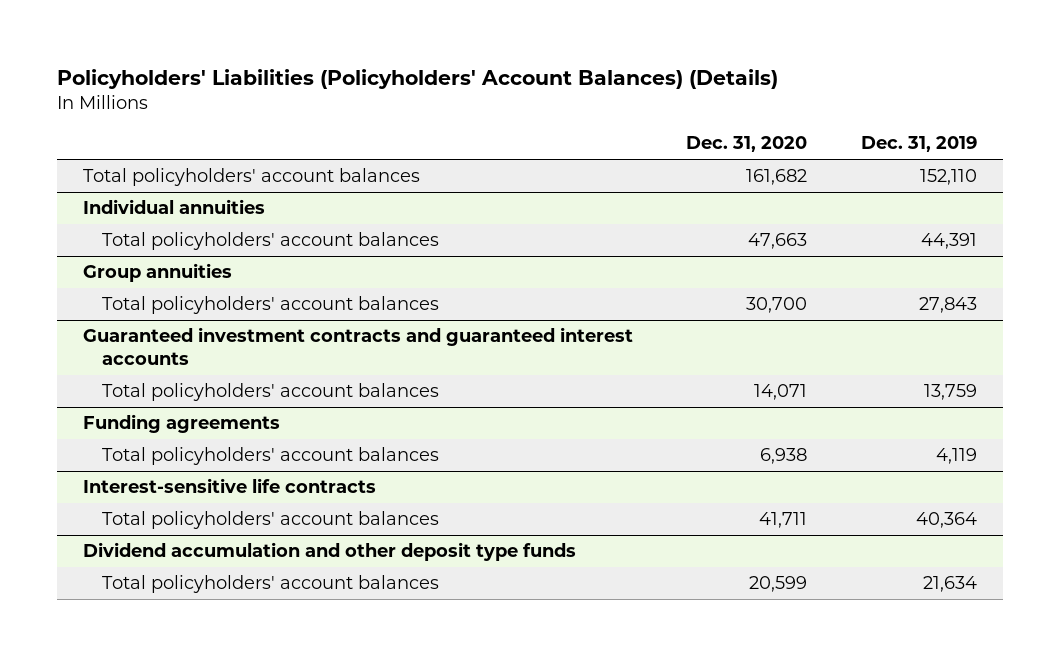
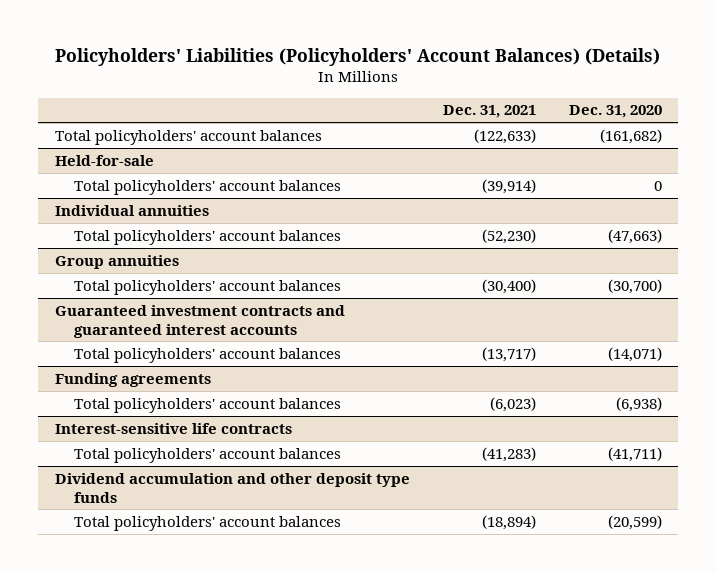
[860,136,977,153] Dec. 31, 2019 -> none
none -> [442,105,536,119] Dec. 31, 2021
[746,169,808,186] 161,682 -> [599,128,662,144] (161,682)
none -> [54,154,154,166] Held-for-sale
none -> [73,179,341,195] Total policyholders' account balances
[748,233,808,250] 47,663 -> [607,228,662,244] (47,663)
[746,297,808,314] 30,700 -> [607,278,662,294] (30,700)
[754,384,808,401] 14,071 -> [607,346,662,362] (14,071)
[760,448,808,465] 6,938 -> [615,396,662,412] (6,938)
[759,512,808,529] 41,711 -> [607,446,662,462] (41,711)
[749,576,808,593] 20,599 -> [607,514,662,530] (20,599)

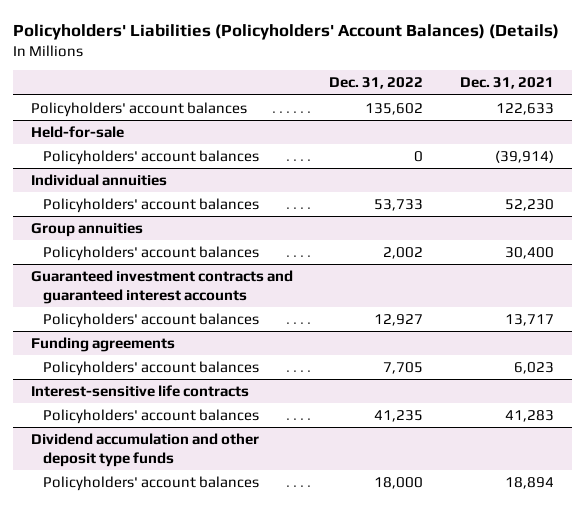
[568,105,662,119] Dec. 31, 2020 -> none
none -> [329,77,424,90] Dec. 31, 2022
[54,129,322,145] Total policyholders' account balances -> [30,101,247,117] Policyholders' account balances
[473,128,536,144] (122,633) -> [495,102,554,115] 122,633
[73,179,341,195] Total policyholders' account balances -> [43,149,260,165] Policyholders' account balances
[73,229,341,245] Total policyholders' account balances -> [43,197,260,213] Policyholders' account balances
[481,228,536,244] (52,230) -> [504,198,554,211] 52,230
[73,279,341,295] Total policyholders' account balances -> [43,245,260,261] Policyholders' account balances
[481,278,536,294] (30,400) -> [504,246,554,259] 30,400
[73,347,341,363] Total policyholders' account balances -> [43,312,260,328] Policyholders' account balances
[481,346,536,362] (13,717) -> [504,313,554,326] 13,717
[73,397,341,413] Total policyholders' account balances -> [43,360,260,376] Policyholders' account balances
[489,396,536,412] (6,023) -> [513,361,554,374] 6,023
[73,447,341,463] Total policyholders' account balances -> [43,408,260,424] Policyholders' account balances
[481,446,536,462] (41,283) -> [504,409,554,422] 41,283
[73,515,341,531] Total policyholders' account balances -> [43,475,260,491] Policyholders' account balances
[481,514,536,530] (18,894) -> [504,476,554,489] 18,894

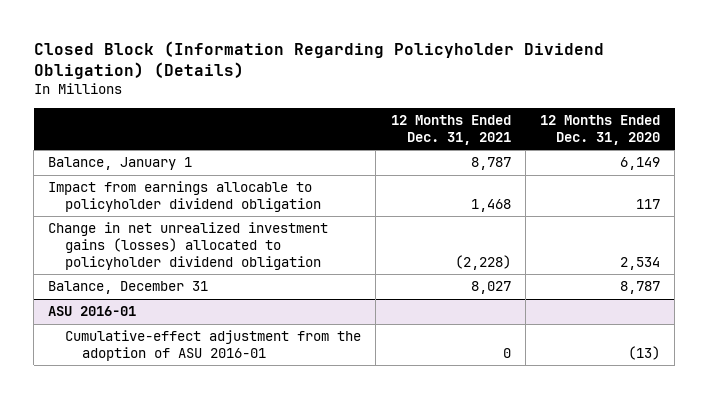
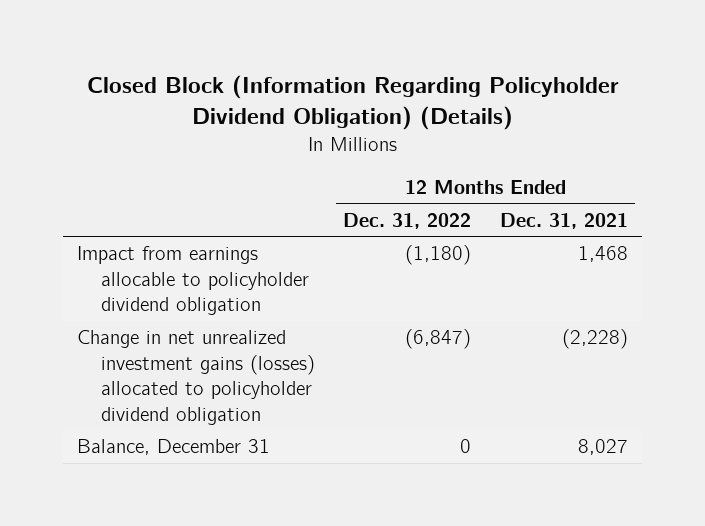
[539,115,660,146] 12 Months Ended Dec. 31, 2020 -> none
none -> [343,212,472,229] Dec. 31, 2022
[48,157,193,171] Balance, January 1 -> none
[48,306,137,317] ASU 2016-01 -> none
[65,330,362,362] Cumulative-effect adjustment from the adoption of ASU 2016-01 -> none

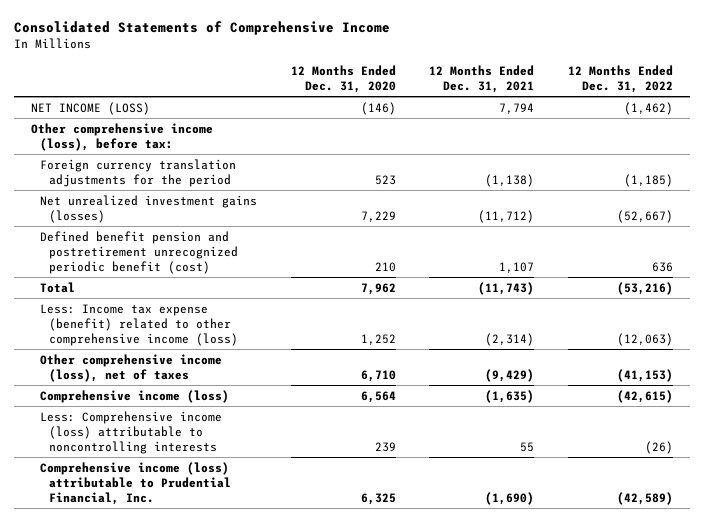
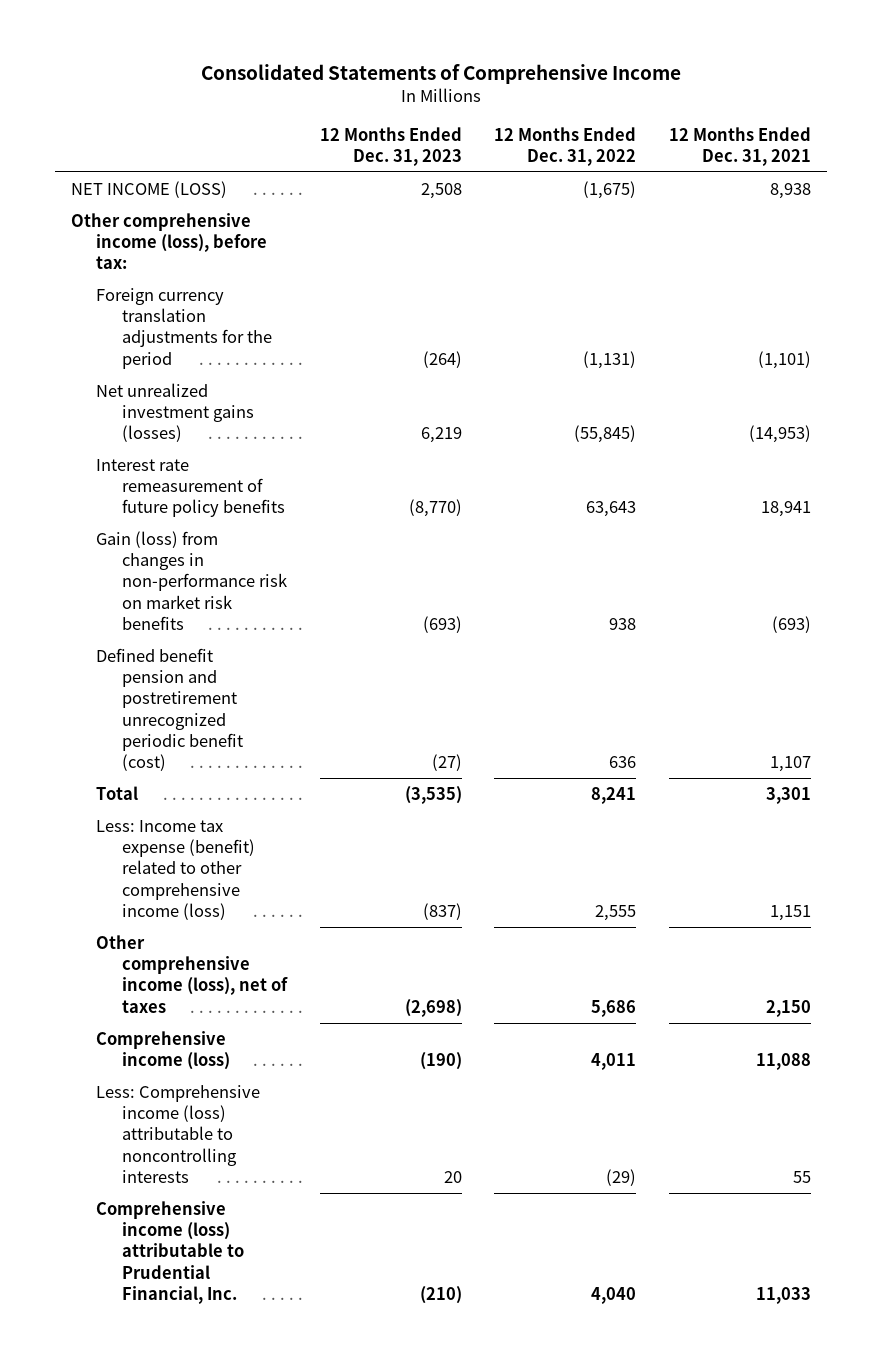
[290,64,396,93] 12 Months Ended Dec. 31, 2020 -> none
none -> [319,126,462,167] 12 Months Ended Dec. 31, 2023
[499,102,535,114] 7,794 -> [769,182,811,199] 8,938
[624,101,674,115] (1,462) -> [583,180,637,199] (1,675)
[485,173,535,187] (1,138) -> [757,350,811,369] (1,101)
[624,173,674,187] (1,185) -> [583,350,637,369] (1,131)
[478,209,535,223] (11,712) -> [748,425,811,444] (14,953)
[617,209,674,223] (52,667) -> [574,425,637,444] (55,845)
none -> [96,458,285,518] Interest rate remeasurement of future policy benefits
none -> [96,530,287,631] Gain (loss) from changes in non-performance risk on market risk benefits
[478,281,535,295] (11,743) -> [765,786,811,804] 3,301
[617,281,674,295] (53,216) -> [591,786,637,804] 8,241
[485,332,535,346] (2,314) -> [769,905,811,922] 1,151
[617,332,674,346] (12,063) -> [595,905,637,922] 2,555
[485,368,535,382] (9,429) -> [765,999,811,1017] 2,150
[617,368,674,382] (41,153) -> [591,999,637,1017] 5,686
[485,389,535,403] (1,635) -> [755,1053,811,1071] 11,088
[617,389,674,403] (42,615) -> [591,1053,637,1071] 4,011
[645,440,674,454] (26) -> [606,1169,637,1187] (29)
[485,491,535,505] (1,690) -> [755,1287,811,1305] 11,033
[617,491,674,505] (42,589) -> [591,1287,637,1305] 4,040

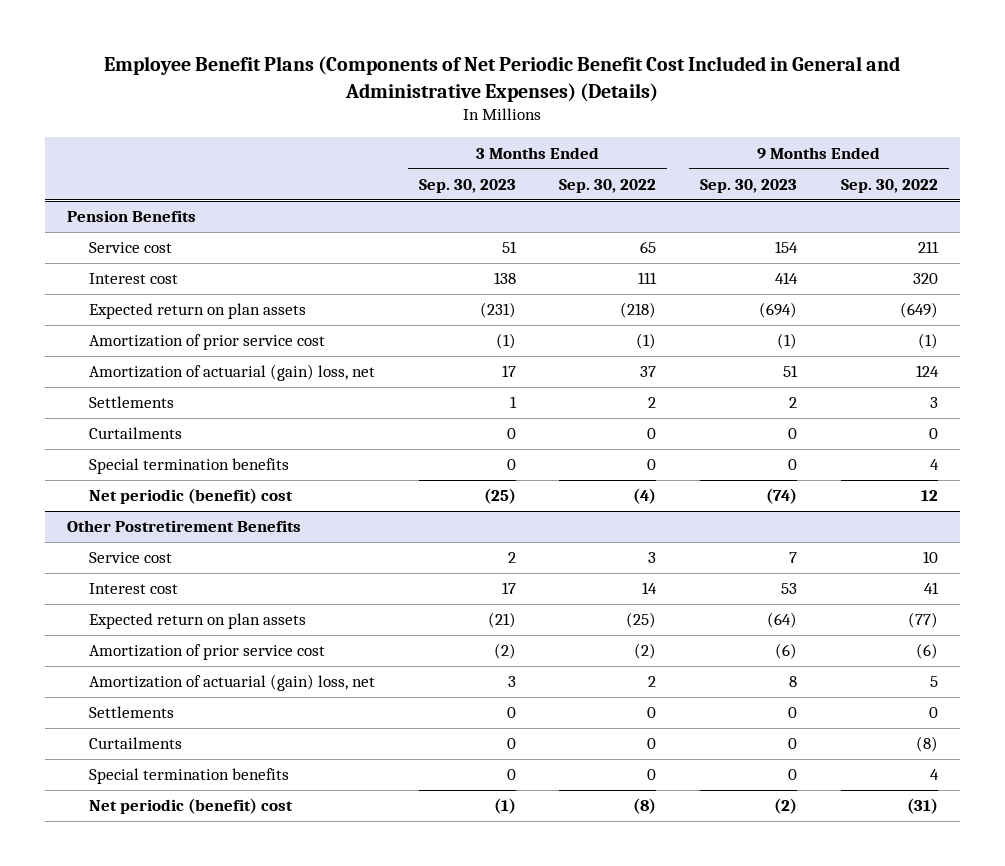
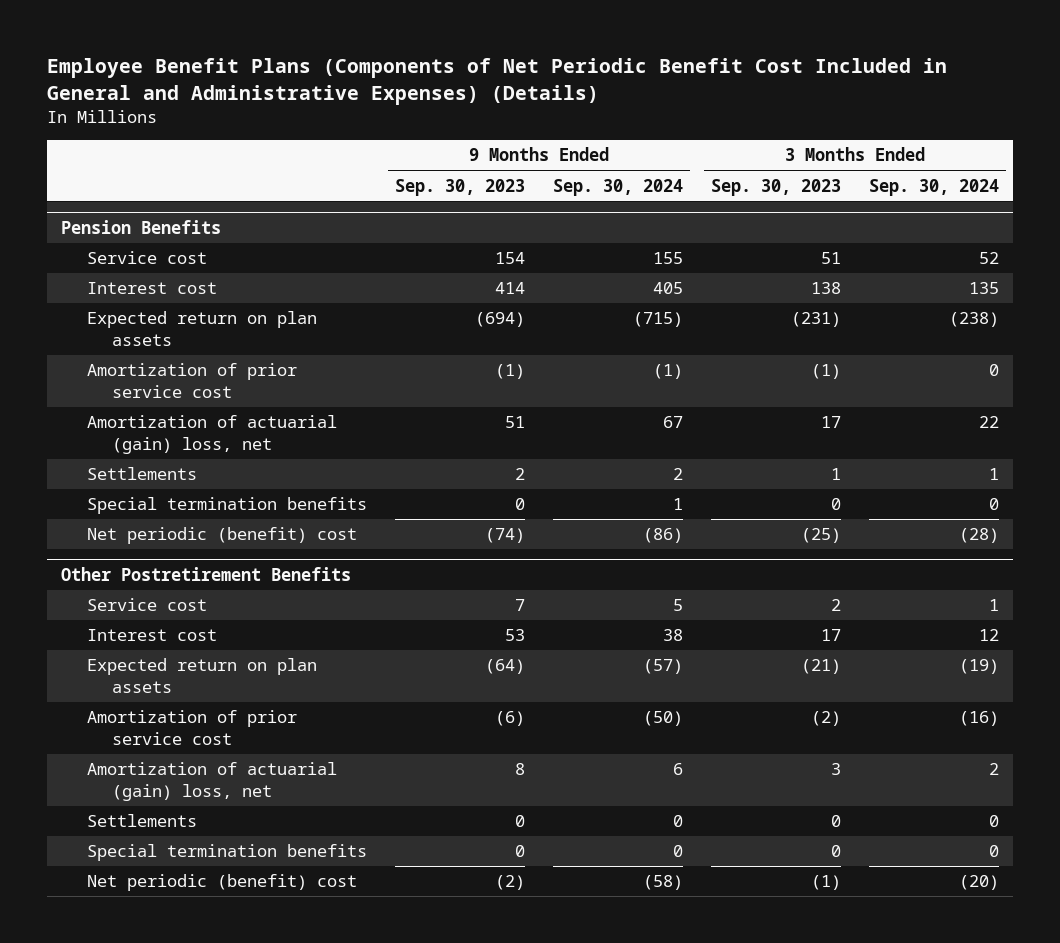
[559,178,657,193] Sep. 30, 2022 -> none
[840,178,938,193] Sep. 30, 2022 -> none
none -> [552,178,683,196] Sep. 30, 2024
none -> [869,178,1000,196] Sep. 30, 2024
[88,427,182,440] Curtailments -> none
[88,737,182,750] Curtailments -> none

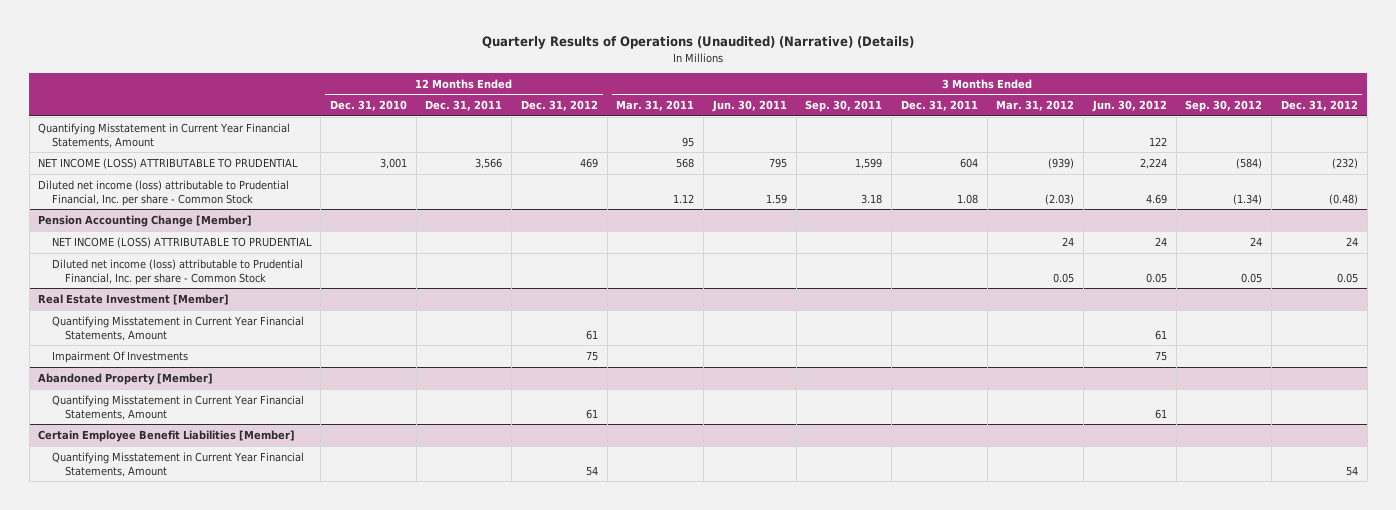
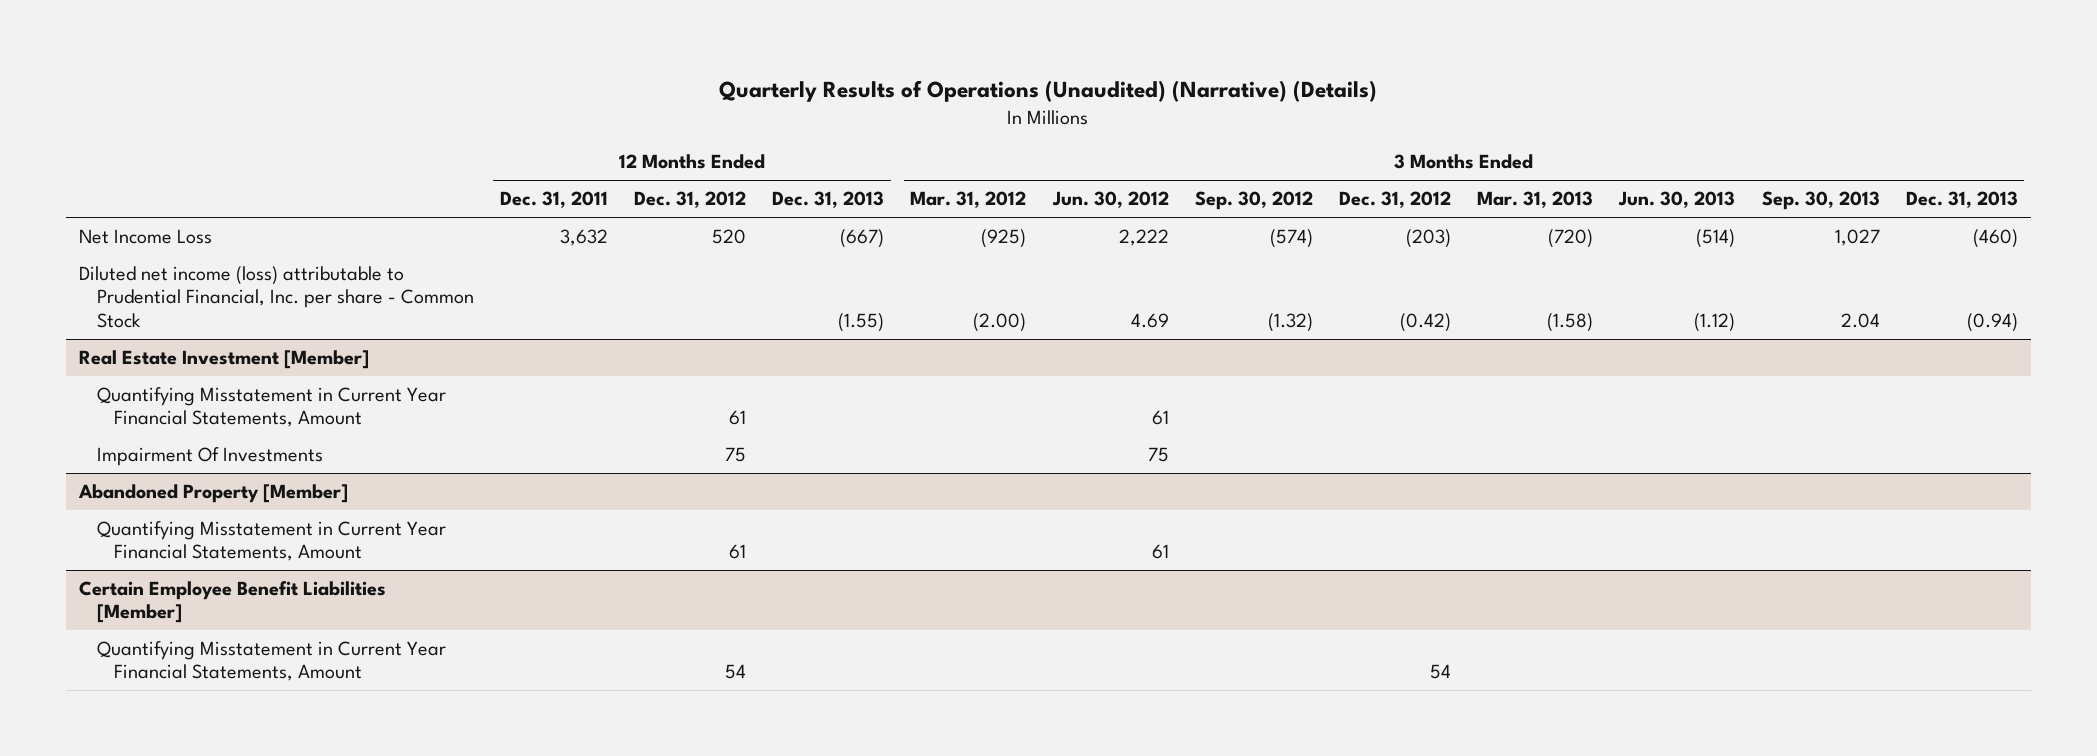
[330,100,408,112] Dec. 31, 2010 -> none
[616,100,695,112] Mar. 31, 2011 -> none
[711,100,787,113] Jun. 30, 2011 -> none
[805,100,883,113] Sep. 30, 2011 -> none
[900,100,978,112] Dec. 31, 2011 -> none
none -> [772,191,885,209] Dec. 31, 2013
none -> [1477,191,1594,209] Mar. 31, 2013
none -> [1618,191,1736,209] Jun. 30, 2013
none -> [1761,191,1880,211] Sep. 30, 2013
none -> [1905,191,2018,209] Dec. 31, 2013
[38,122,291,148] Quantifying Misstatement in Current Year Financial Statements, Amount -> none
[38,214,253,227] Pension Accounting Change [Member] -> none
[51,236,312,248] NET INCOME (LOSS) ATTRIBUTABLE TO PRUDENTIAL -> none
[51,258,303,285] Diluted net income (loss) attributable to Prudential Financial, Inc. per share - Common Stock -> none
[38,157,299,169] NET INCOME (LOSS) ATTRIBUTABLE TO PRUDENTIAL -> [79,229,213,245] Net Income Loss
[475,157,503,169] 3,566 -> [559,229,608,247] 3,632
[579,157,598,168] 469 -> [712,229,747,245] 520
[1048,157,1075,169] (939) -> [981,229,1027,249] (925)
[1139,157,1167,169] 2,224 -> [1118,229,1169,247] 2,222
[1236,157,1263,169] (584) -> [1269,229,1313,249] (574)
[1331,157,1358,169] (232) -> [1406,229,1452,249] (203)
[1045,193,1075,205] (2.03) -> [973,312,1027,332] (2.00)
[1233,193,1263,205] (1.34) -> [1267,312,1313,332] (1.32)
[1328,193,1358,205] (0.48) -> [1400,312,1452,332] (0.42)

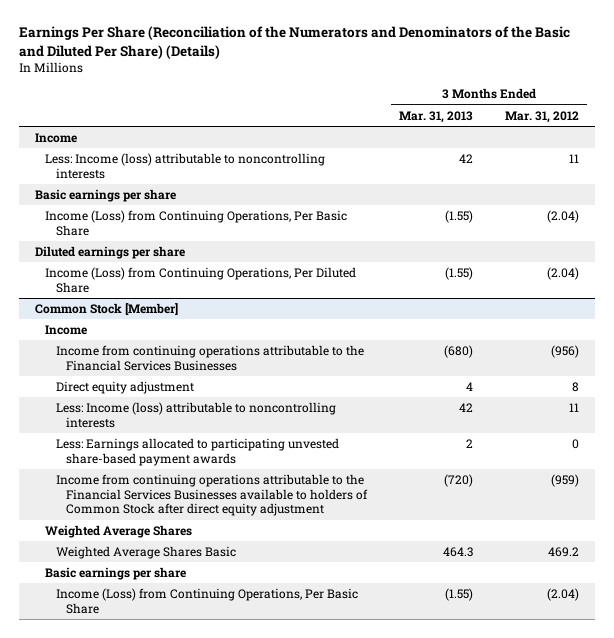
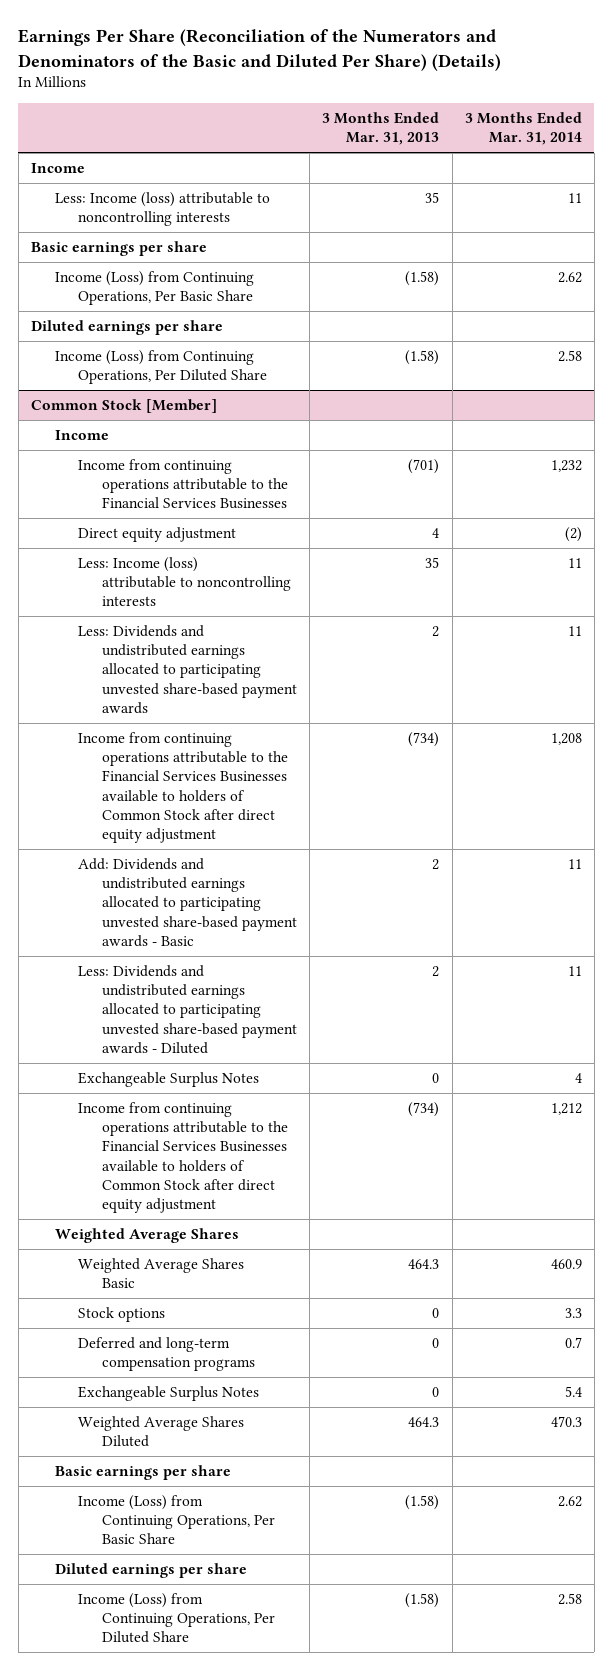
[505,110,580,123] Mar. 31, 2012 -> none
none -> [464,112,582,146] 3 Months Ended Mar. 31, 2014
[459,153,474,163] 42 -> [425,192,440,204] 35
[445,209,474,223] (1.55) -> [405,271,440,287] (1.58)
[445,266,474,280] (1.55) -> [405,350,440,366] (1.58)
[444,344,474,358] (680) -> [408,459,440,475] (701)
[459,402,474,412] 42 -> [425,557,440,569] 35
[55,437,339,466] Less: Earnings allocated to participating unvested share-based payment awards -> [78,625,298,714] Less: Dividends and undistributed earnings allocated to participating unvested share-based payment awards
[444,473,474,487] (720) -> [408,732,440,748] (734)
none -> [78,858,298,947] Add: Dividends and undistributed earnings allocated to participating unvested share-based payment awards - Basic
none -> [78,965,298,1054] Less: Dividends and undistributed earnings allocated to participating unvested share-based payment awards - Diluted
none -> [78,1072,260,1088] Exchangeable Surplus Notes
none -> [78,1102,289,1213] Income from continuing operations attributable to the Financial Services Businesses available to holders of Common Stock after direct equity adjustment
none -> [78,1307,166,1323] Stock options
none -> [78,1337,256,1372] Deferred and long-term compensation programs
none -> [78,1386,260,1402] Exchangeable Surplus Notes
none -> [78,1416,245,1448] Weighted Average Shares Diluted
[445,587,474,601] (1.55) -> [405,1495,440,1511] (1.58)
none -> [54,1563,247,1579] Diluted earnings per share
none -> [78,1593,276,1644] Income (Loss) from Continuing Operations, Per Diluted Share

